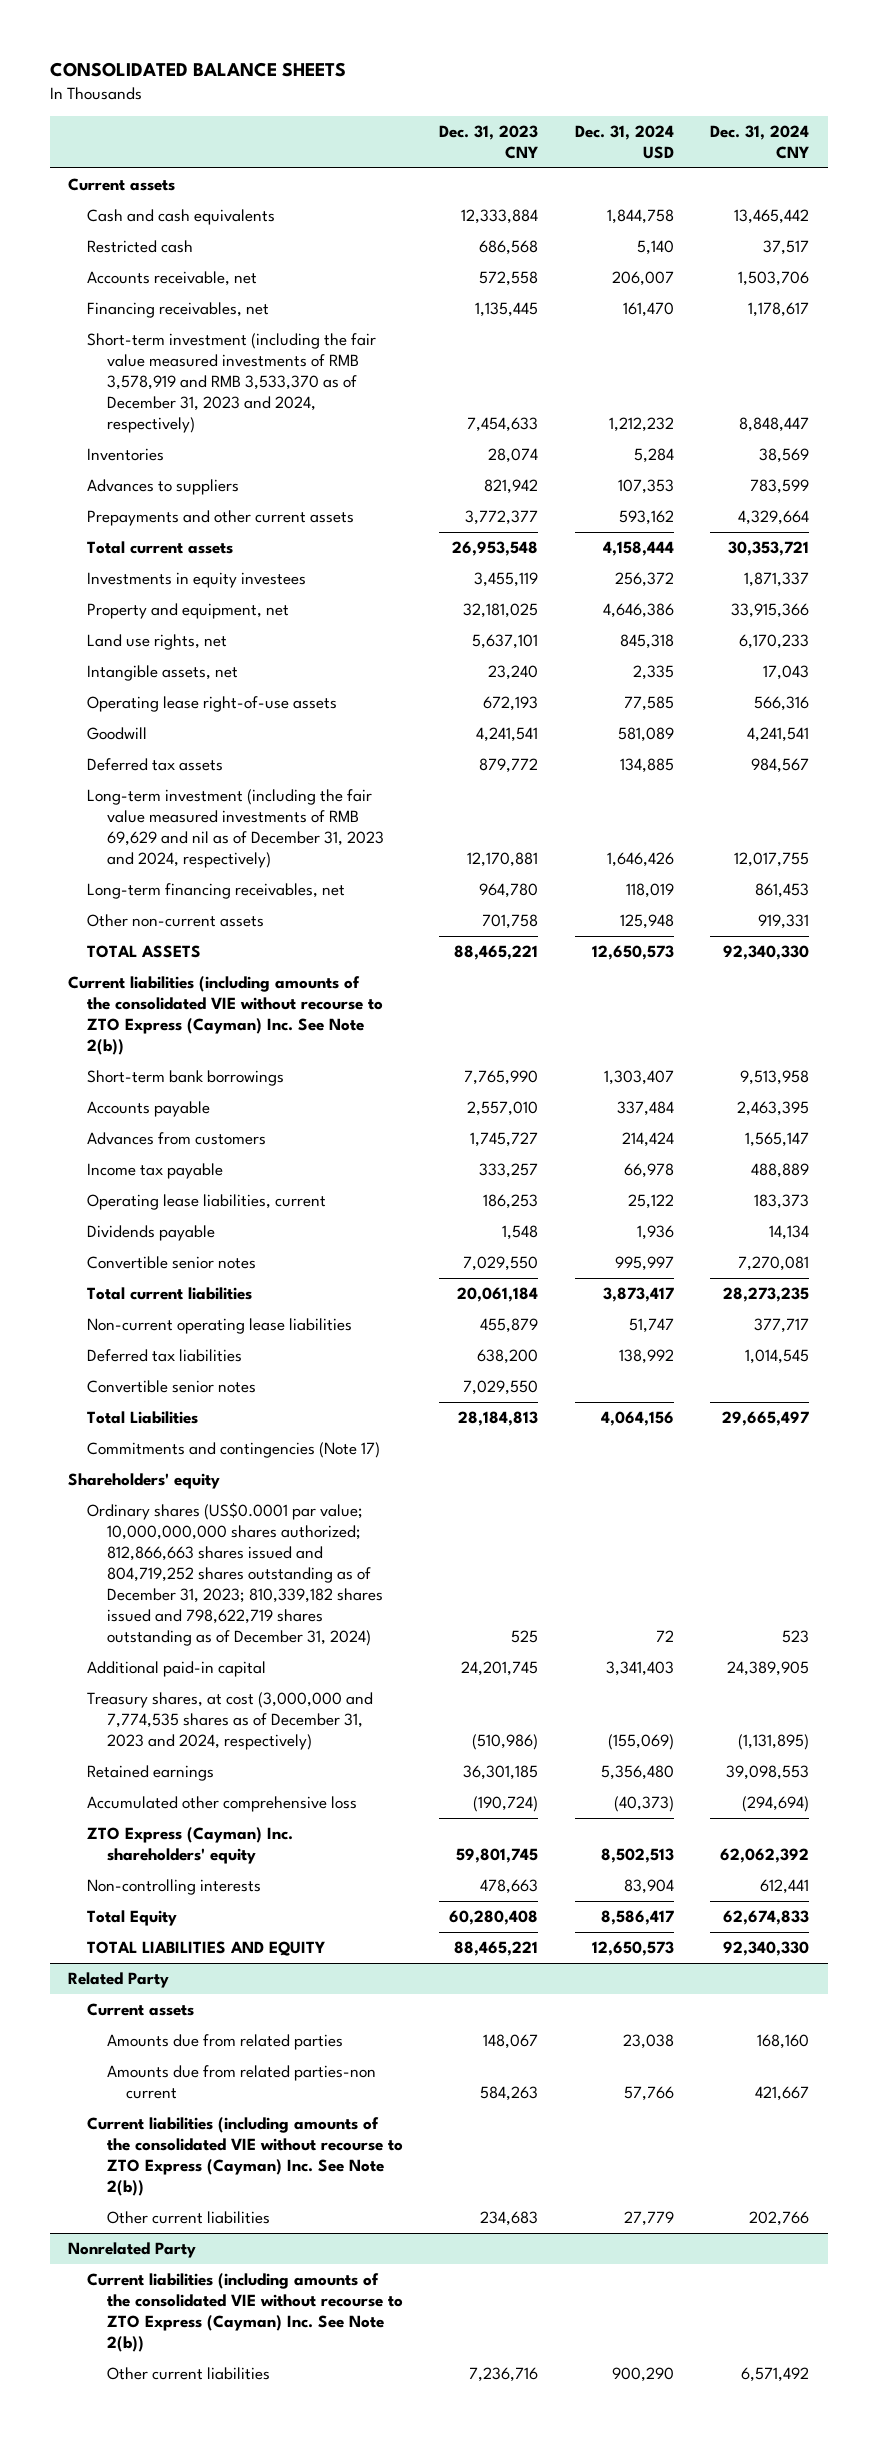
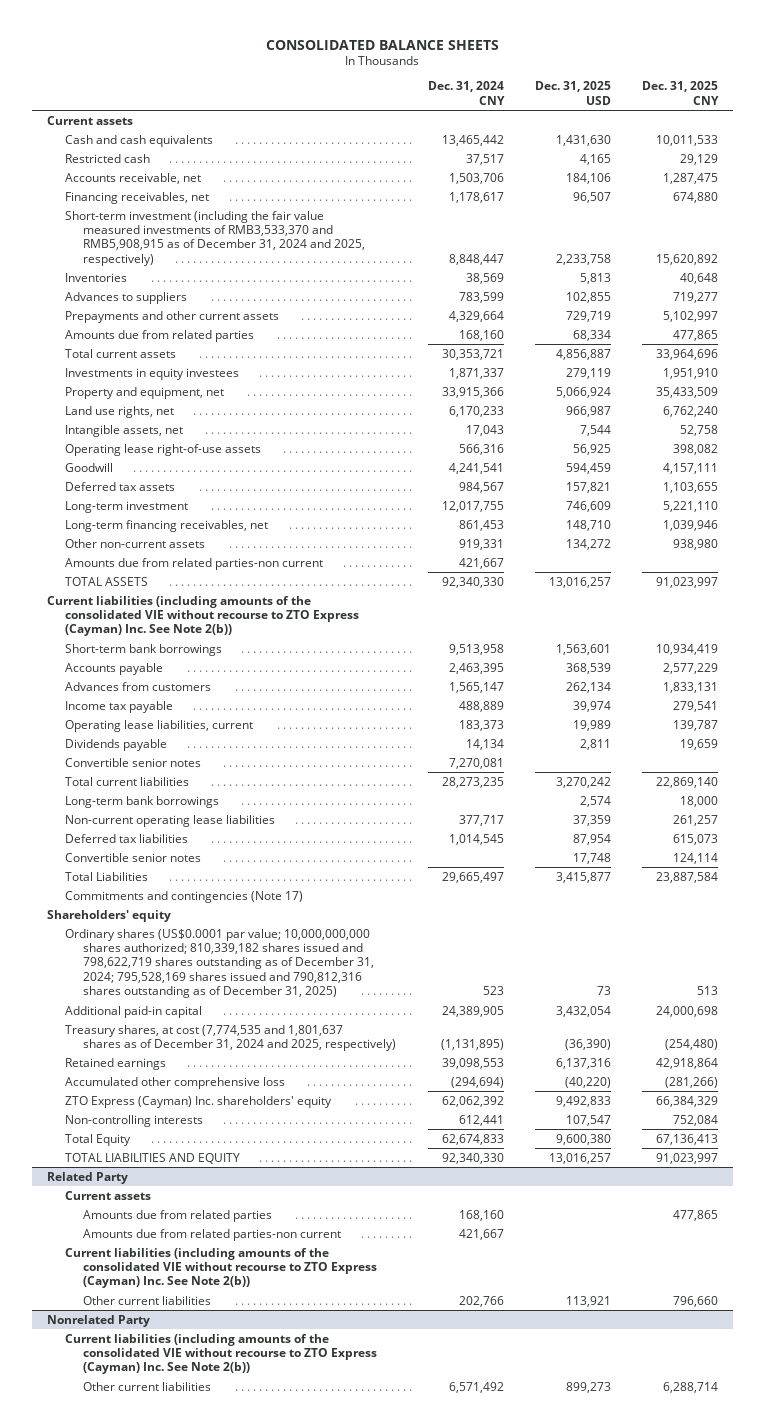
[439,124,539,159] Dec. 31, 2023 CNY -> none
[574,124,674,159] Dec. 31, 2024 USD -> none
none -> [534,81,611,105] Dec. 31, 2025 USD
none -> [641,81,719,105] Dec. 31, 2025 CNY
[87,333,377,434] Short-term investment (including the fair value measured investments of RMB 3,578,919 and RMB 3,533,370 as of December 31, 2023 and 2024, respectively) -> [65,210,366,266] Short-term investment (including the fair value measured investments of RMB3,533,370 and RMB5,908,915 as of December 31, 2024 and 2025, respectively)
none -> [65,329,255,342] Amounts due from related parties
[87,789,384,869] Long-term investment (including the fair value measured investments of RMB 69,629 and nil as of December 31, 2023 and 2024, respectively) -> [65,500,189,513] Long-term investment
none -> [65,557,324,570] Amounts due from related parties-non current
none -> [65,795,220,808] Long-term bank borrowings
[87,1502,383,1647] Ordinary shares (US$0.0001 par value; 10,000,000,000 shares authorized; 812,866,663 shares issued and 804,719,252 shares outstanding as of December 31, 2023; 810,339,182 shares issued and 798,622,719 shares outstanding as of December 31, 2024) -> [65,928,375,999] Ordinary shares (US$0.0001 par value; 10,000,000,000 shares authorized; 810,339,182 shares issued and 798,622,719 shares outstanding as of December 31, 2024; 795,528,169 shares issued and 790,812,316 shares outstanding as of December 31, 2025)
[87,1692,374,1751] Treasury shares, at cost (3,000,000 and 7,774,535 shares as of December 31, 2023 and 2024, respectively) -> [65,1024,397,1052] Treasury shares, at cost (7,774,535 and 1,801,637 shares as of December 31, 2024 and 2025, respectively)

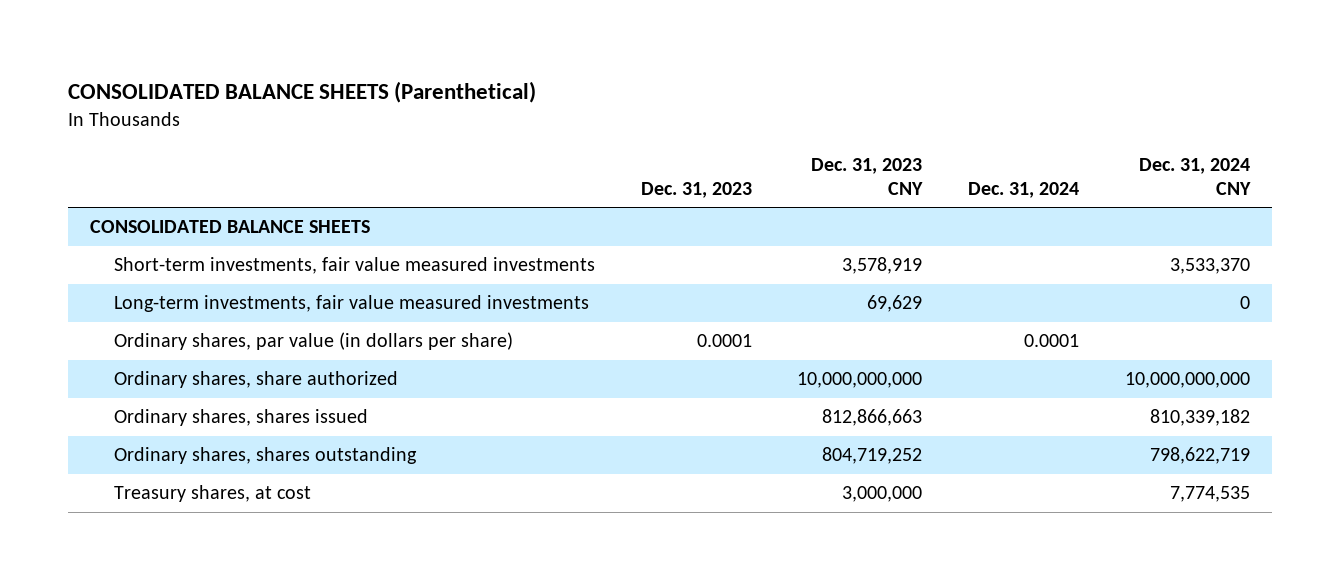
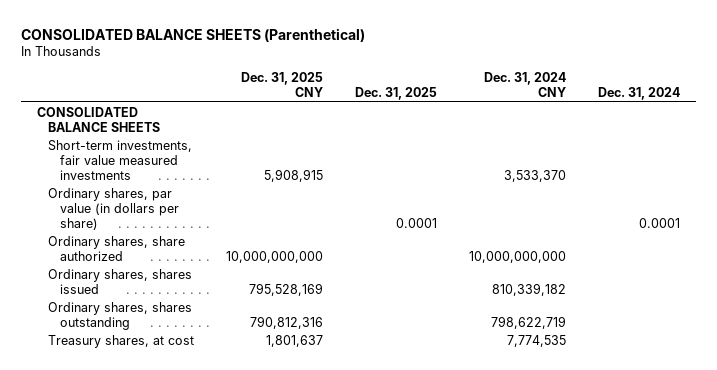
[640,181,752,198] Dec. 31, 2023 -> none
[811,157,924,195] Dec. 31, 2023 CNY -> none
none -> [241,72,324,98] Dec. 31, 2025 CNY
none -> [355,87,438,101] Dec. 31, 2025
[114,295,590,313] Long-term investments, fair value measured investments -> none

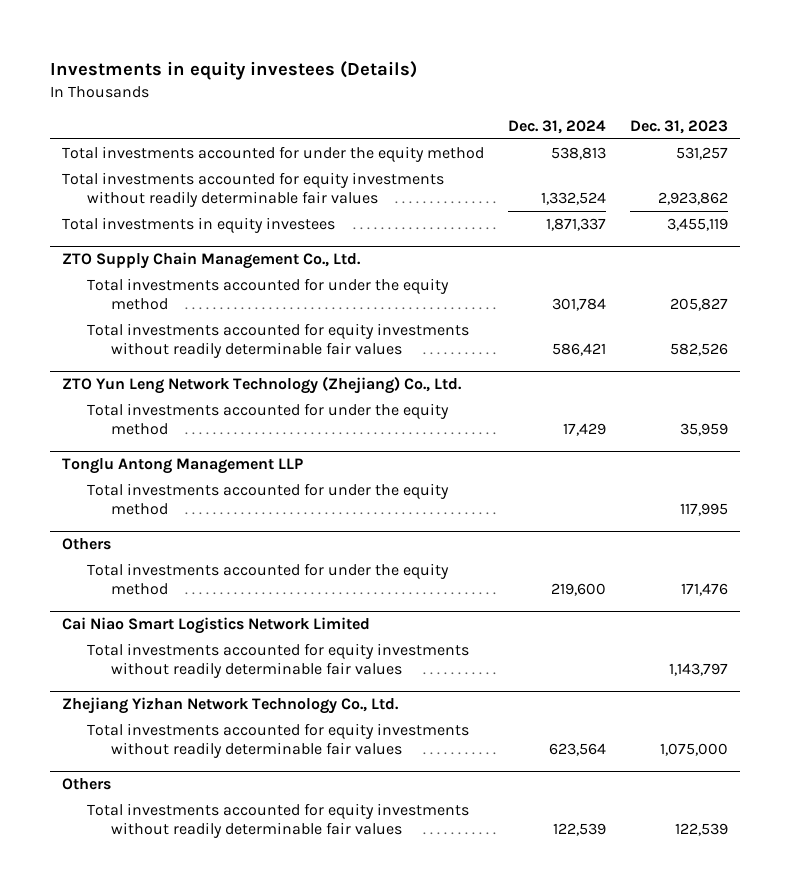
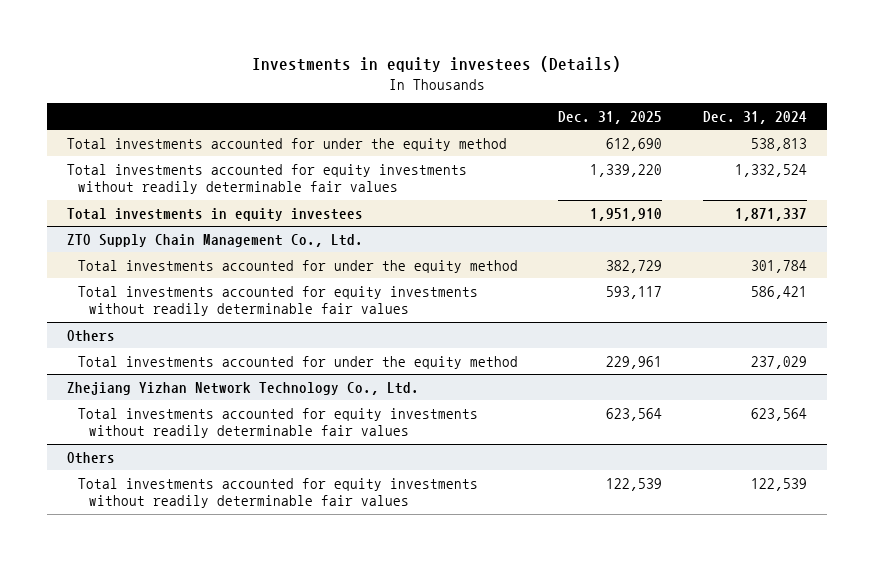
[629,119,728,134] Dec. 31, 2023 -> none
none -> [558,110,663,124] Dec. 31, 2025
[62,376,463,395] ZTO Yun Leng Network Technology (Zhejiang) Co., Ltd. -> none
[86,403,449,435] Total investments accounted for under the equity method -> none
[62,458,304,475] Tonglu Antong Management LLP -> none
[86,483,449,515] Total investments accounted for under the equity method -> none
[62,617,371,635] Cai Niao Smart Logistics Network Limited -> none
[86,643,469,678] Total investments accounted for equity investments without readily determinable fair values -> none
[551,582,607,596] 219,600 -> [750,355,807,369] 237,029

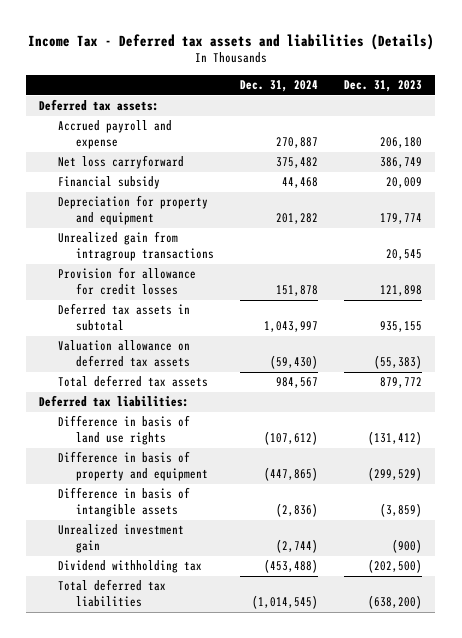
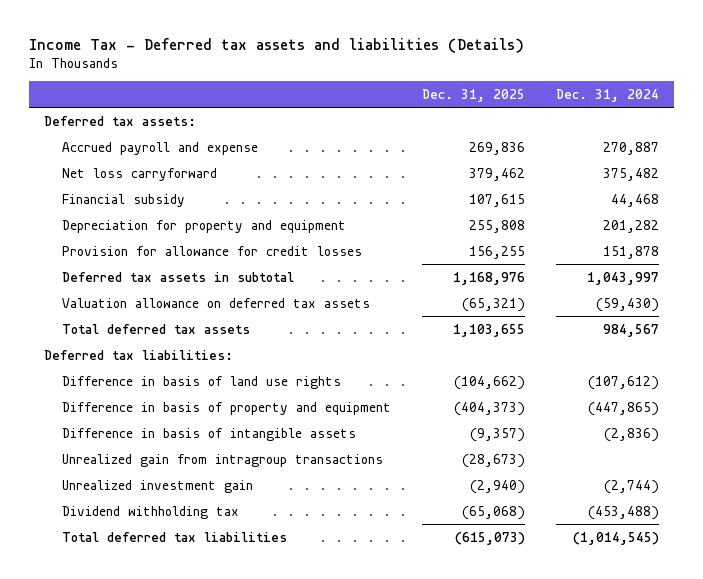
[344,80,423,93] Dec. 31, 2023 -> none
none -> [421,89,525,103] Dec. 31, 2025
[57,231,215,262] Unrealized gain from intragroup transactions -> [62,453,384,467] Unrealized gain from intragroup transactions

